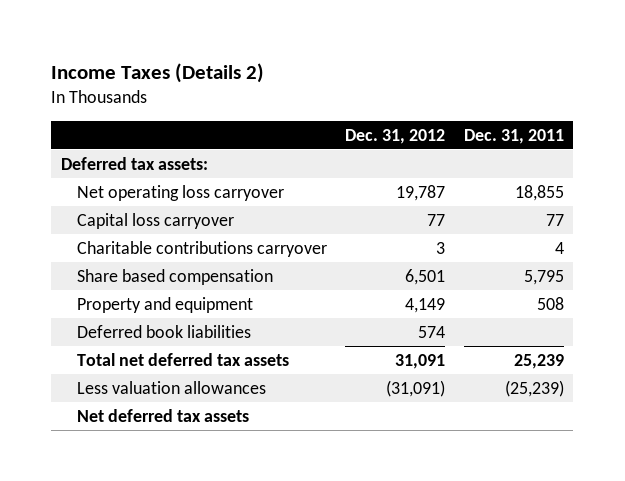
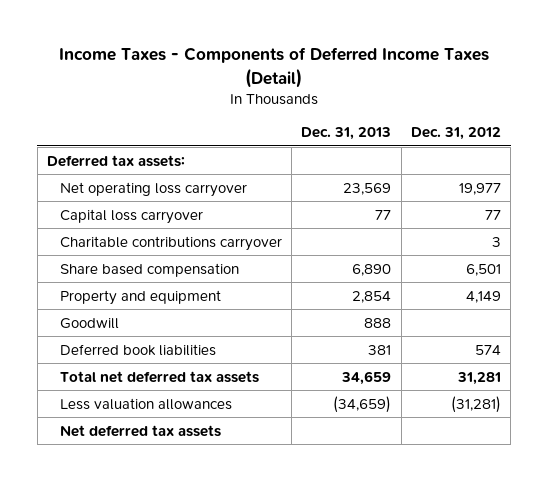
[51,63,265,84] Income Taxes (Details 2) -> [58,47,489,88] Income Taxes - Components of Deferred Income Taxes (Detail)
[463,128,564,144] Dec. 31, 2011 -> none
none -> [301,127,392,141] Dec. 31, 2013
[396,184,446,201] 19,787 -> [458,182,501,195] 19,977
none -> [59,317,119,329] Goodwill
[395,353,446,369] 31,091 -> [456,371,501,385] 31,281
[386,379,446,397] (31,091) -> [450,395,501,413] (31,281)

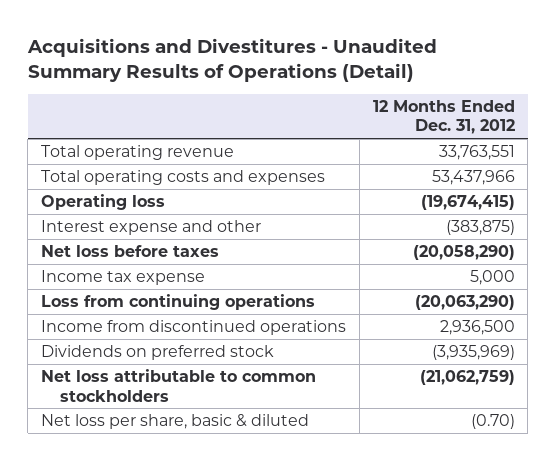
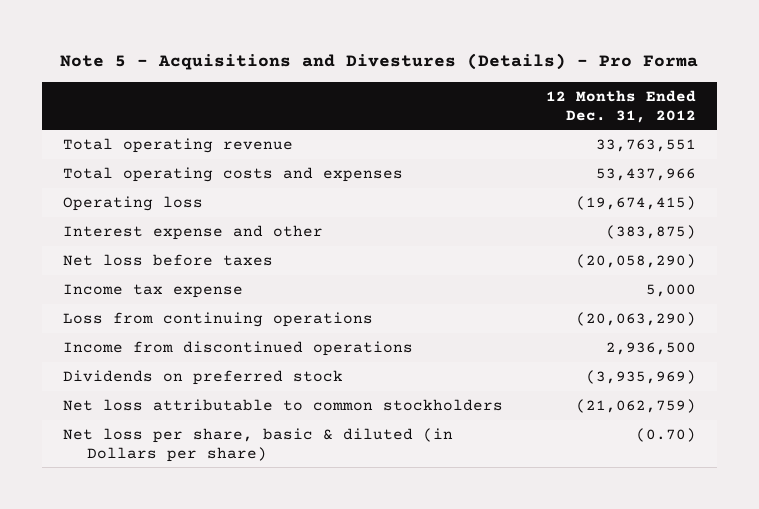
[26,37,437,82] Acquisitions and Divestitures - Unaudited Summary Results of Operations (Detail) -> [60,53,699,71] Note 5 - Acquisitions and Divestures (Details) - Pro Forma
[41,413,310,429] Net loss per share, basic & diluted -> [62,427,453,462] Net loss per share, basic & diluted (in Dollars per share)

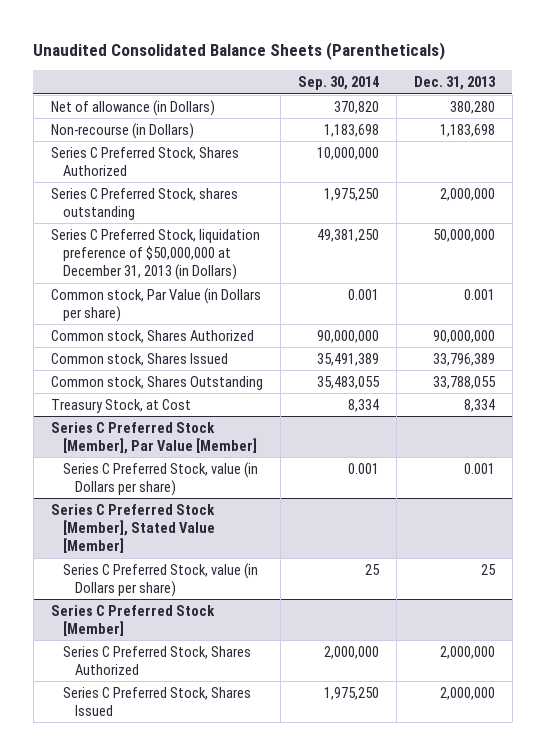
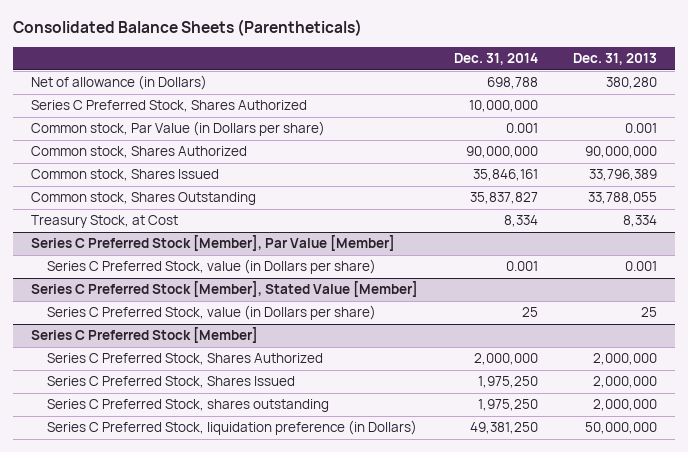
[33,41,446,60] Unaudited Consolidated Balance Sheets (Parentheticals) -> [12,19,362,37] Consolidated Balance Sheets (Parentheticals)
[297,76,379,91] Sep. 30, 2014 -> none
none -> [453,53,538,66] Dec. 31, 2014
[50,122,194,139] Non-recourse (in Dollars) -> none
[50,187,238,221] Series C Preferred Stock, shares outstanding -> none
[50,228,260,281] Series C Preferred Stock, liquidation preference of $50,000,000 at December 31, 2013 (in Dollars) -> none
none -> [47,399,330,413] Series C Preferred Stock, shares outstanding
none -> [47,420,418,436] Series C Preferred Stock, liquidation preference (in Dollars)

